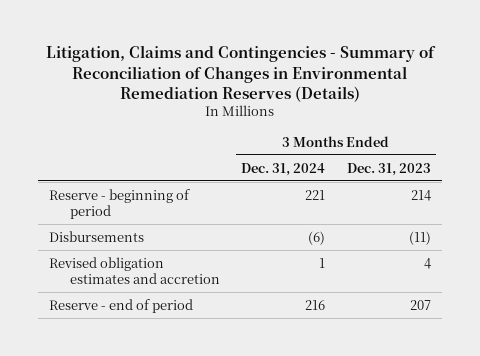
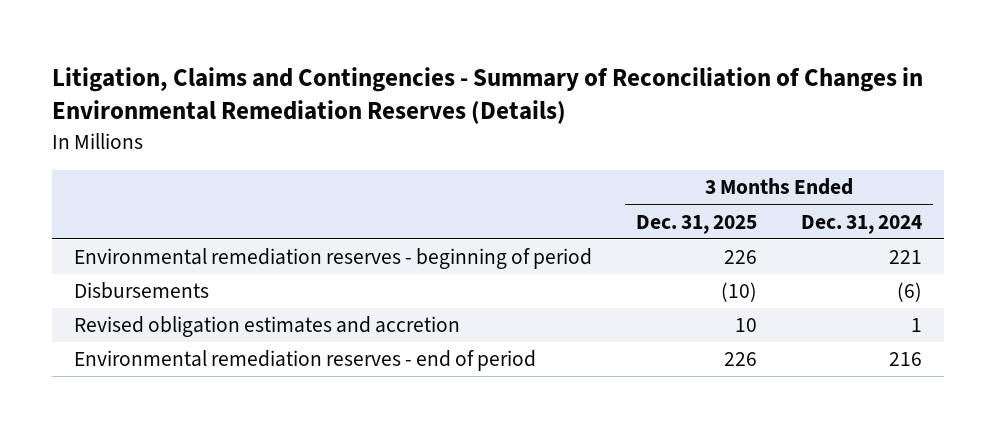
[346,162,431,176] Dec. 31, 2023 -> none
none -> [636,214,758,234] Dec. 31, 2025
[49,188,191,220] Reserve - beginning of period -> [74,248,593,270] Environmental remediation reserves - beginning of period
[49,298,194,313] Reserve - end of period -> [74,350,537,372] Environmental remediation reserves - end of period

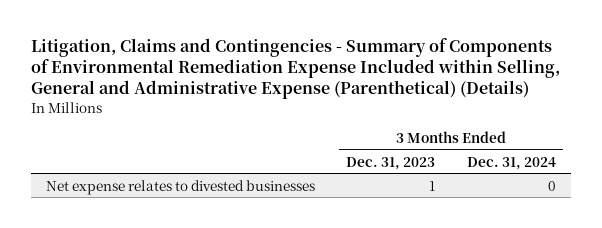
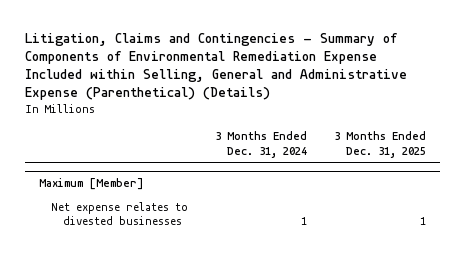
[346,156,436,170] Dec. 31, 2023 -> none
none -> [334,131,427,158] 3 Months Ended Dec. 31, 2025
none -> [38,177,144,190] Maximum [Member]
[547,180,556,191] 0 -> [301,217,308,226] 1

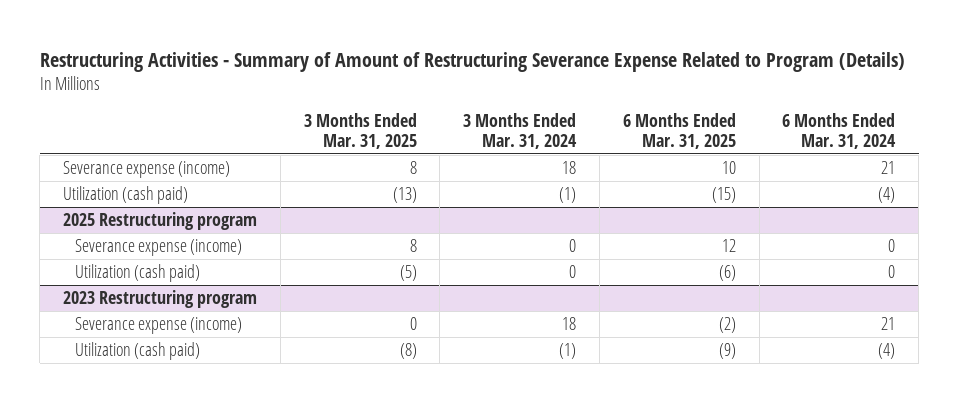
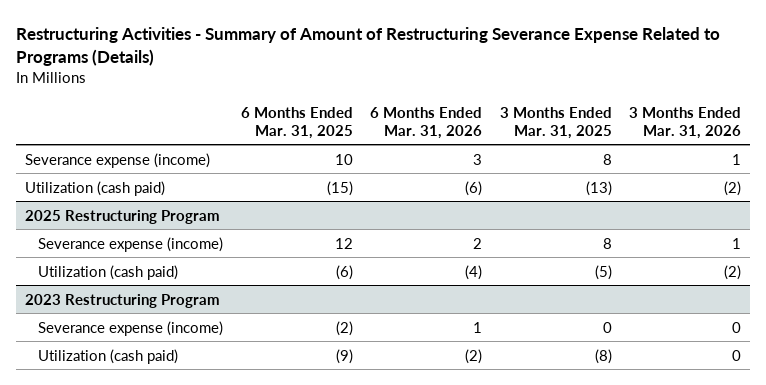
[39,51,905,72] Restructuring Activities - Summary of Amount of Restructuring Severance Expense Related to Program (Details) -> [16,26,721,66] Restructuring Activities - Summary of Amount of Restructuring Severance Expense Related to Programs (Details)
[463,112,578,149] 3 Months Ended Mar. 31, 2024 -> none
[782,112,897,149] 6 Months Ended Mar. 31, 2024 -> none
none -> [370,106,483,139] 6 Months Ended Mar. 31, 2026
none -> [629,106,742,139] 3 Months Ended Mar. 31, 2026
[63,212,258,231] 2025 Restructuring program -> [25,209,221,224] 2025 Restructuring Program
[63,290,258,309] 2023 Restructuring program -> [25,293,221,308] 2023 Restructuring Program

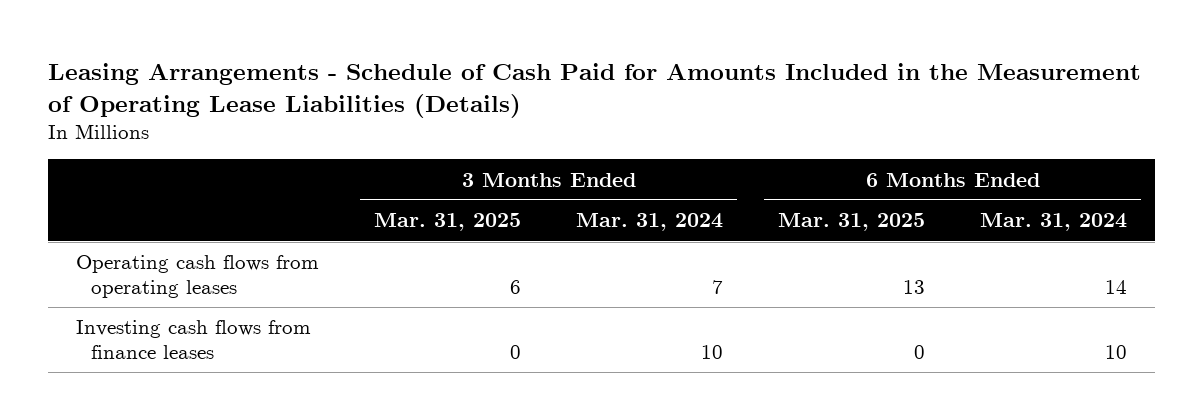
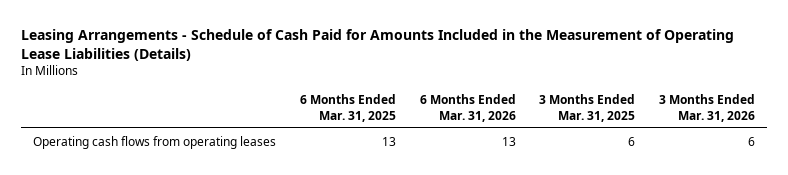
[576,213,724,232] Mar. 31, 2024 -> none
[980,213,1128,232] Mar. 31, 2024 -> none
none -> [419,94,516,122] 6 Months Ended Mar. 31, 2026
none -> [658,94,755,122] 3 Months Ended Mar. 31, 2026
[75,320,311,359] Investing cash flows from finance leases -> none

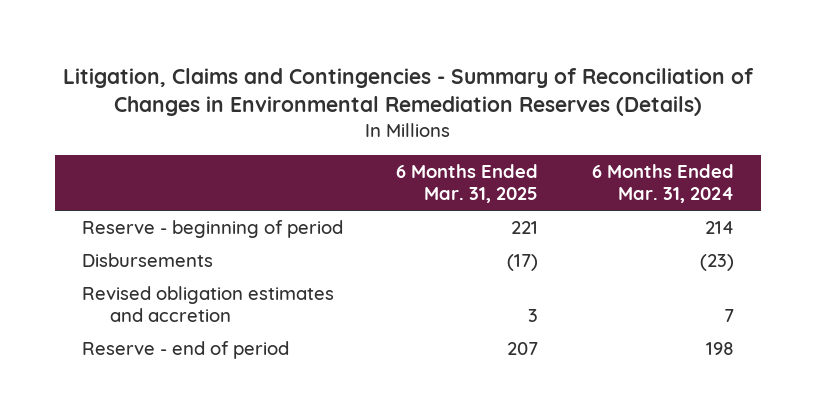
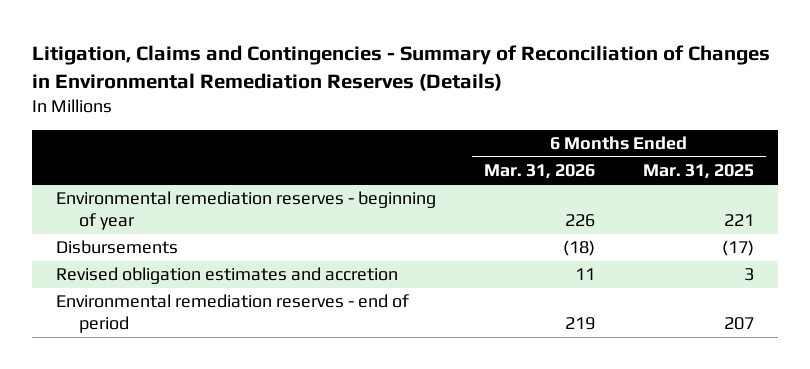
[592,164,735,204] 6 Months Ended Mar. 31, 2024 -> none
none -> [483,164,595,180] Mar. 31, 2026
[81,219,343,238] Reserve - beginning of period -> [56,191,437,231] Environmental remediation reserves - beginning of year
[81,340,289,359] Reserve - end of period -> [56,294,410,334] Environmental remediation reserves - end of period

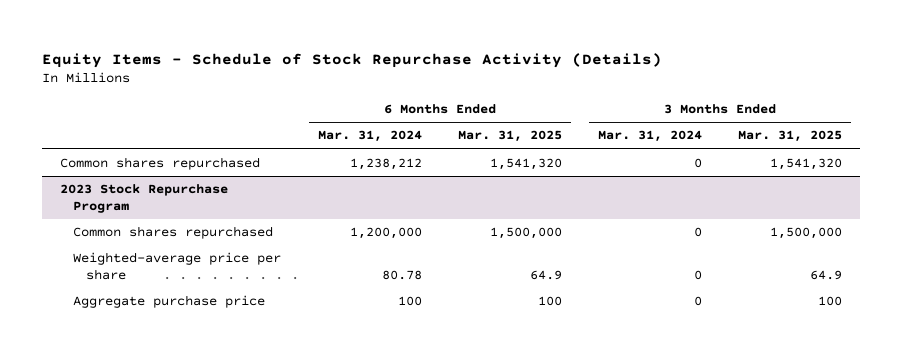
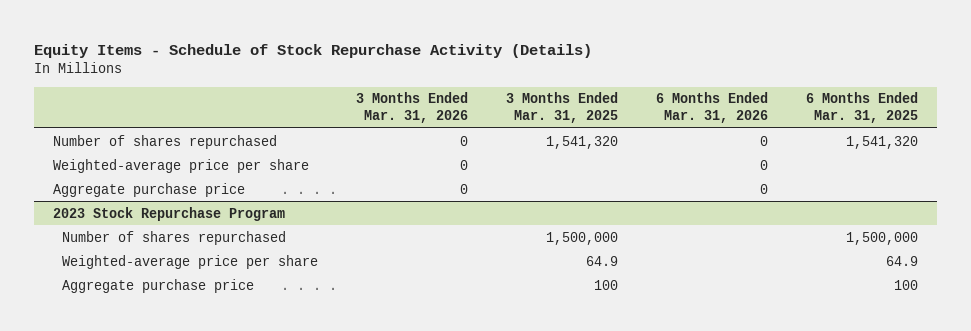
[317,130,422,143] Mar. 31, 2024 -> none
[597,130,702,143] Mar. 31, 2024 -> none
none -> [356,92,469,124] 3 Months Ended Mar. 31, 2026
none -> [656,92,769,124] 6 Months Ended Mar. 31, 2026
[60,157,261,171] Common shares repurchased -> [52,134,277,149] Number of shares repurchased
none -> [52,158,309,173] Weighted-average price per share
none -> [52,182,245,197] Aggregate purchase price
[73,226,274,240] Common shares repurchased -> [62,230,287,245] Number of shares repurchased

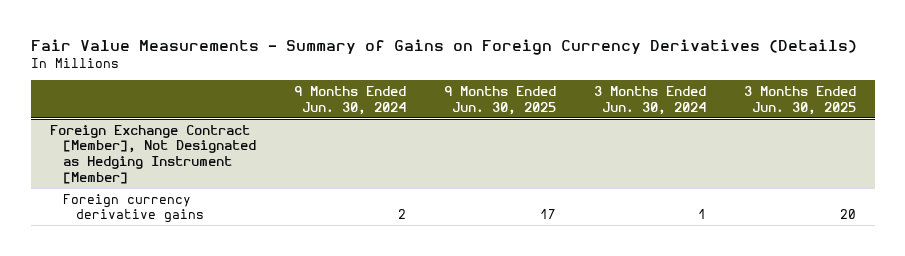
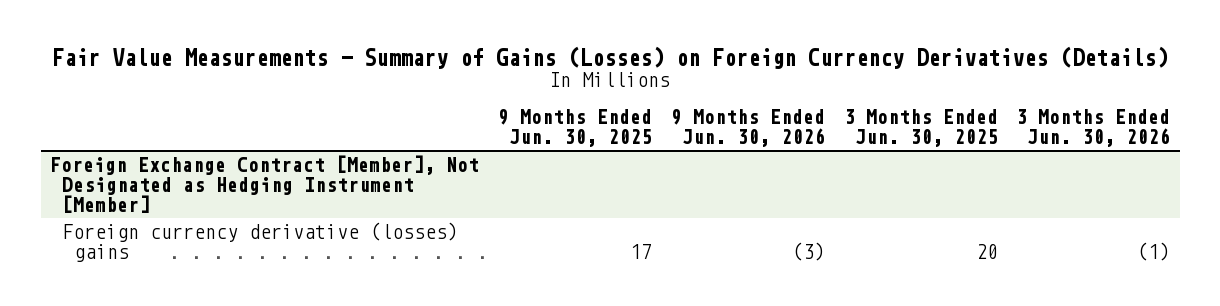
[30,38,857,55] Fair Value Measurements - Summary of Gains on Foreign Currency Derivatives (Details) -> [52,45,1169,69] Fair Value Measurements - Summary of Gains (Losses) on Foreign Currency Derivatives (Details)
[293,85,406,115] 9 Months Ended Jun. 30, 2024 -> none
[593,85,706,115] 3 Months Ended Jun. 30, 2024 -> none
none -> [670,109,825,148] 9 Months Ended Jun. 30, 2026
none -> [1016,109,1171,148] 3 Months Ended Jun. 30, 2026
[62,193,204,224] Foreign currency derivative gains -> [61,221,458,262] Foreign currency derivative (losses) gains

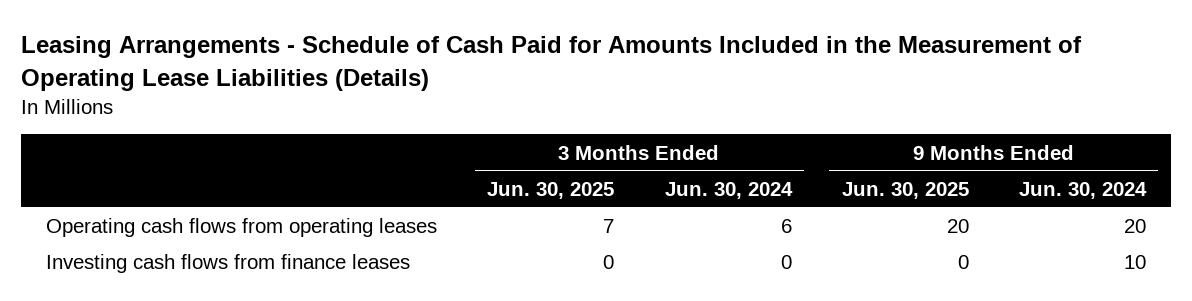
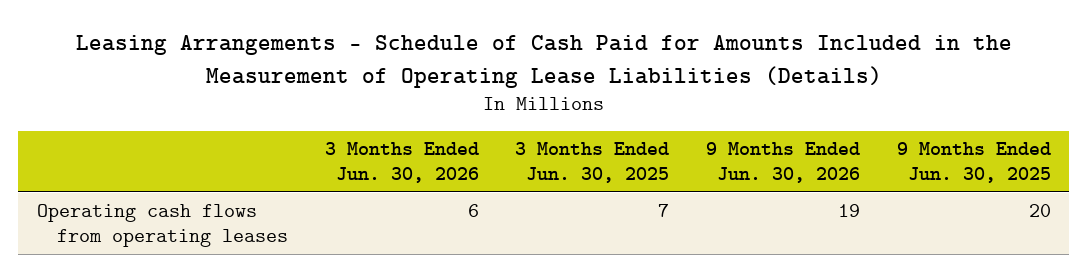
[664,181,793,199] Jun. 30, 2024 -> none
[1018,181,1147,199] Jun. 30, 2024 -> none
none -> [324,142,479,184] 3 Months Ended Jun. 30, 2026
none -> [705,142,860,184] 9 Months Ended Jun. 30, 2026
[46,254,411,274] Investing cash flows from finance leases -> none

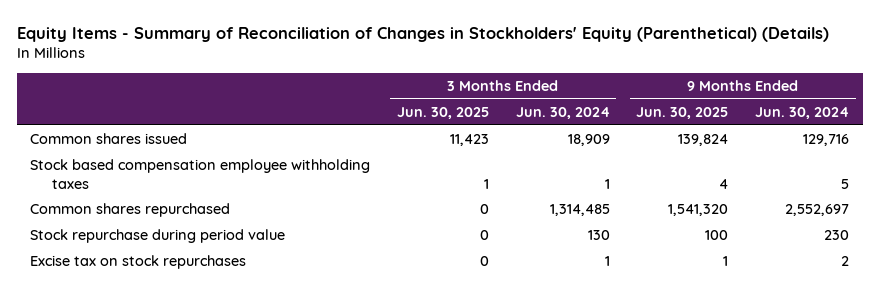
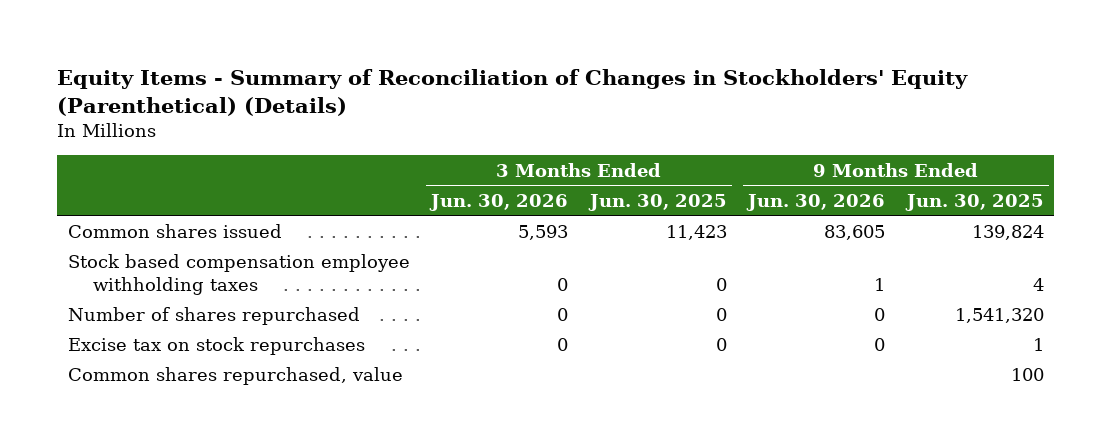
[515,106,610,119] Jun. 30, 2024 -> none
[755,106,850,119] Jun. 30, 2024 -> none
none -> [429,193,569,211] Jun. 30, 2026
none -> [746,193,886,211] Jun. 30, 2026
[30,229,286,244] Stock repurchase during period value -> none
[483,178,489,189] 1 -> [715,277,727,291] 0
[30,203,231,218] Common shares repurchased -> [68,306,361,325] Number of shares repurchased
none -> [68,366,404,385] Common shares repurchased, value

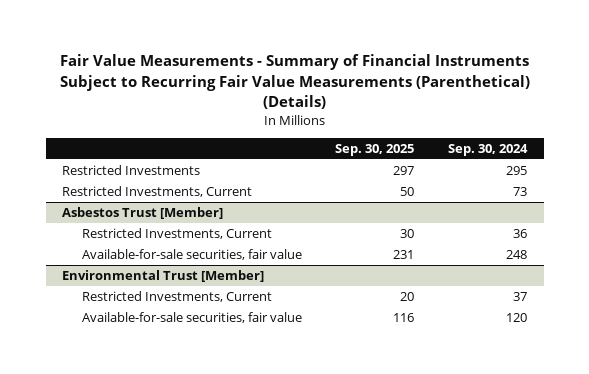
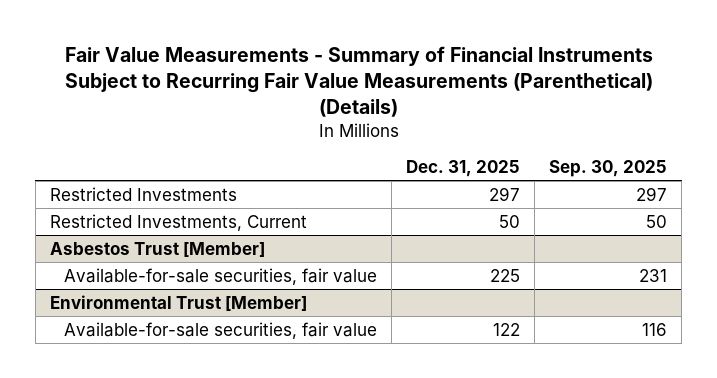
[448,144,529,157] Sep. 30, 2024 -> none
none -> [406,160,521,178] Dec. 31, 2025
[81,228,272,240] Restricted Investments, Current -> none
[81,291,272,303] Restricted Investments, Current -> none

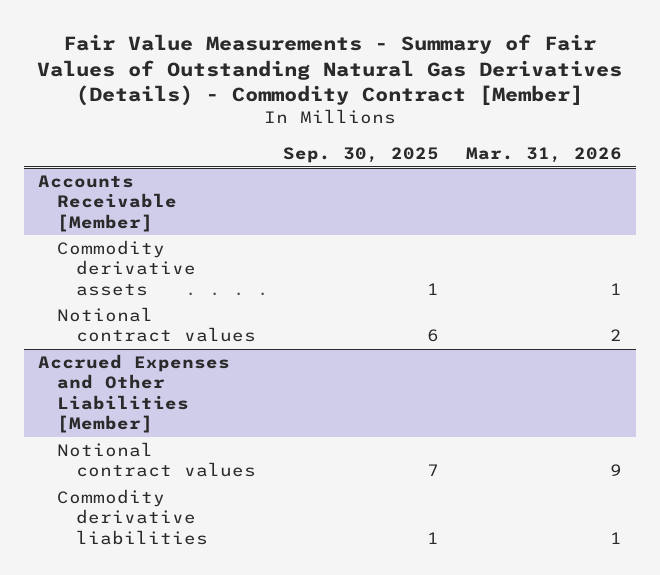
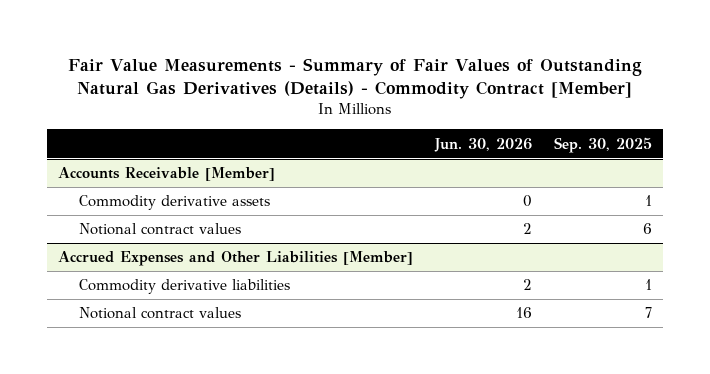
[466,147,623,164] Mar. 31, 2026 -> none
none -> [434,137,533,152] Jun. 30, 2026
[56,442,256,478] Notional contract values -> [79,307,242,320] Notional contract values

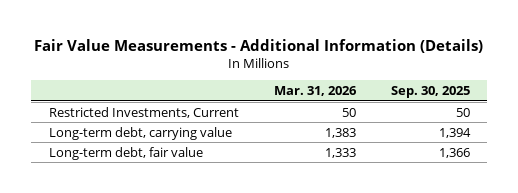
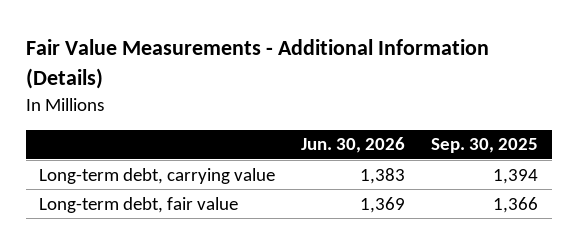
[273,85,357,96] Mar. 31, 2026 -> none
none -> [301,137,406,154] Jun. 30, 2026
[48,106,239,118] Restricted Investments, Current -> none

